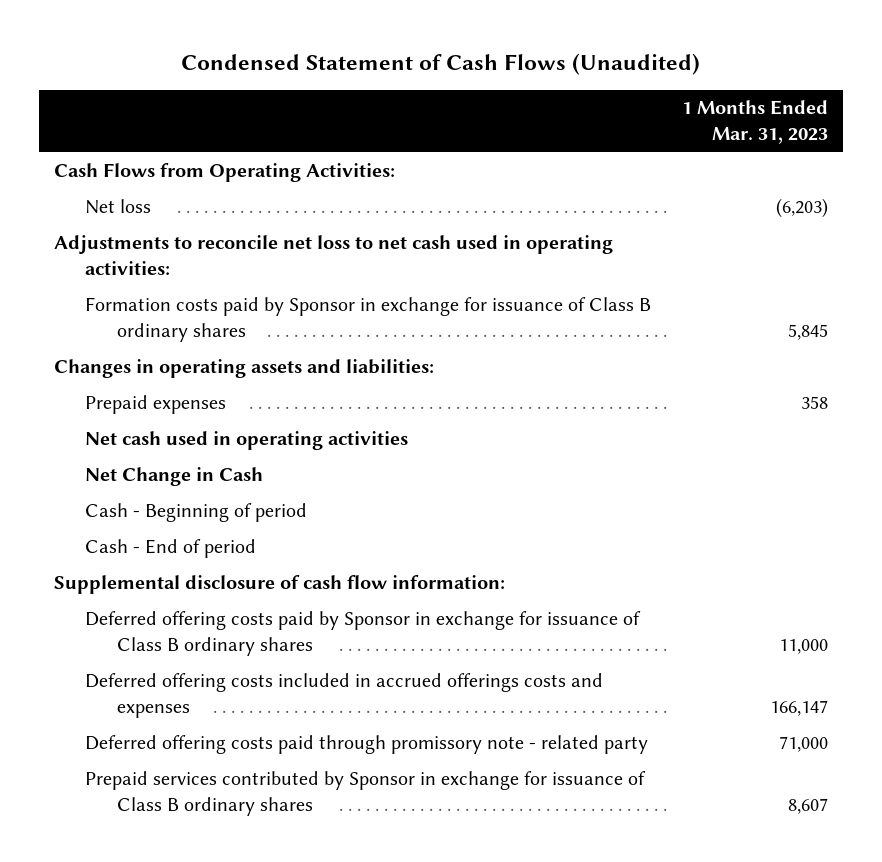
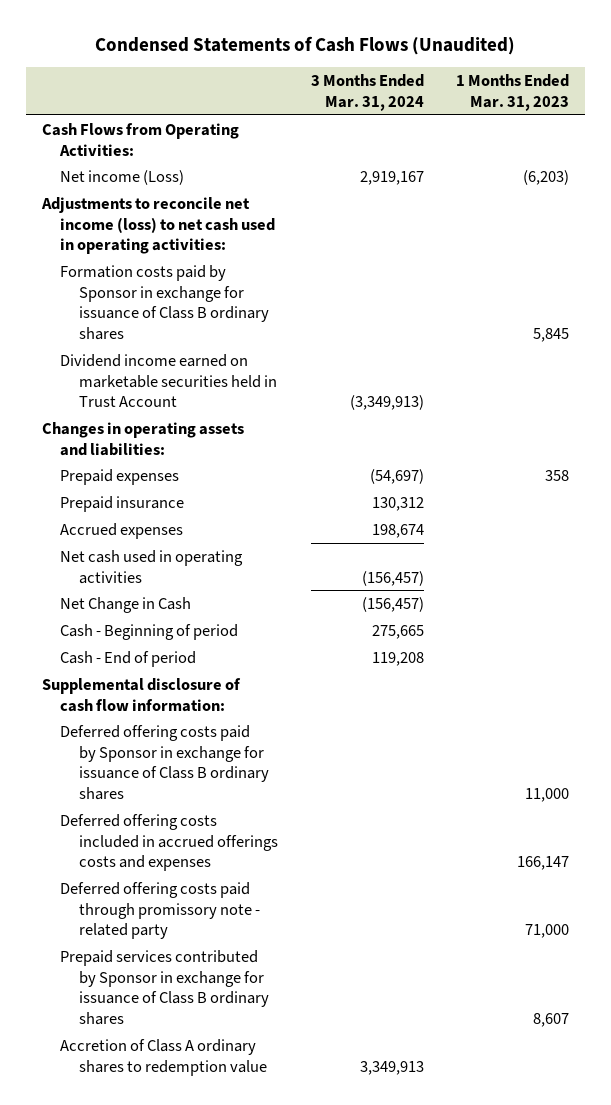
[181,53,701,76] Condensed Statement of Cash Flows (Unaudited) -> [95,36,516,56] Condensed Statements of Cash Flows (Unaudited)
none -> [310,74,424,112] 3 Months Ended Mar. 31, 2024
[85,199,152,215] Net loss -> [60,169,185,185] Net income (Loss)
[54,235,614,276] Adjustments to reconcile net loss to net cash used in operating activities: -> [40,196,276,255] Adjustments to reconcile net income (loss) to net cash used in operating activities:
none -> [60,353,278,408] Dividend income earned on marketable securities held in Trust Account
none -> [60,495,185,512] Prepaid insurance
none -> [60,522,184,539] Accrued expenses
none -> [60,1038,268,1076] Accretion of Class A ordinary shares to redemption value

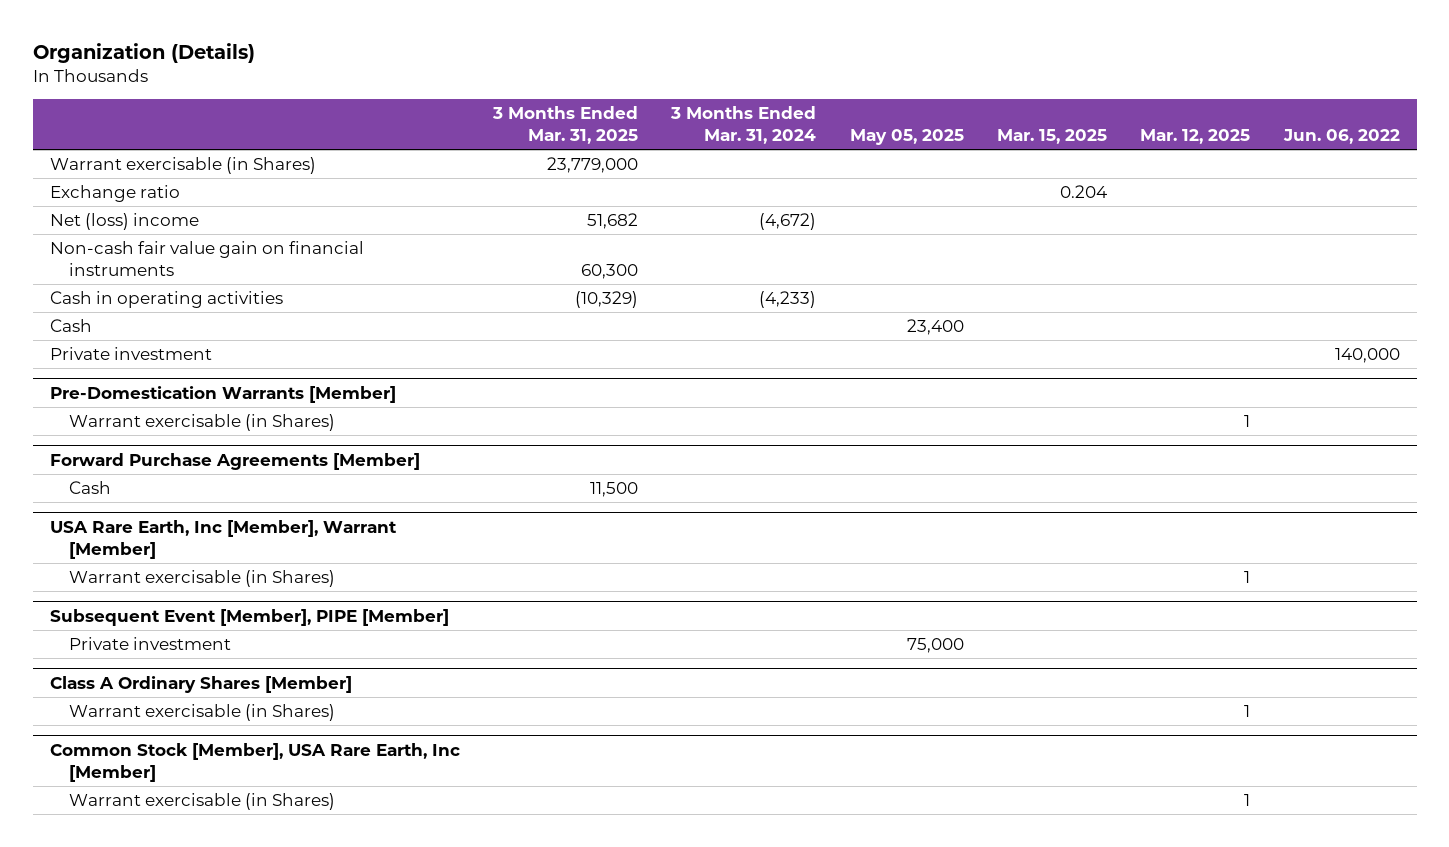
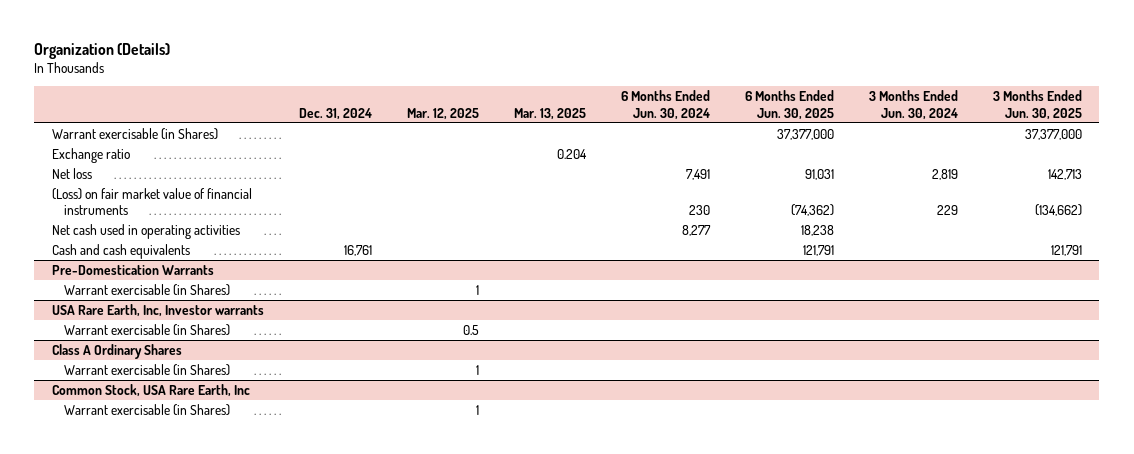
[492,106,639,145] 3 Months Ended Mar. 31, 2025 -> none
[670,106,817,145] 3 Months Ended Mar. 31, 2024 -> none
[849,129,964,146] May 05, 2025 -> none
[997,129,1108,145] Mar. 15, 2025 -> none
[1282,129,1400,145] Jun. 06, 2022 -> none
none -> [298,107,372,120] Dec. 31, 2024
none -> [513,107,586,120] Mar. 13, 2025
none -> [620,90,710,120] 6 Months Ended Jun. 30, 2024
none -> [744,90,834,120] 6 Months Ended Jun. 30, 2025
none -> [868,90,958,120] 3 Months Ended Jun. 30, 2024
none -> [992,90,1082,120] 3 Months Ended Jun. 30, 2025
[49,241,364,276] Non-cash fair value gain on financial instruments -> none
[49,319,92,333] Cash -> none
[49,347,212,361] Private investment -> none
[49,213,199,231] Net (loss) income -> [51,167,92,179] Net loss
none -> [51,187,252,216] (Loss) on fair market value of financial instruments
[49,291,283,309] Cash in operating activities -> [51,223,240,239] Net cash used in operating activities
none -> [51,243,190,259] Cash and cash equivalents
[49,385,396,403] Pre-Domestication Warrants [Member] -> [51,264,214,275] Pre-Domestication Warrants
[49,452,420,470] Forward Purchase Agreements [Member] -> none
[69,481,112,495] Cash -> none
[49,608,449,626] Subsequent Event [Member], PIPE [Member] -> none
[69,637,232,651] Private investment -> none
[49,519,397,559] USA Rare Earth, Inc [Member], Warrant [Member] -> [51,303,264,317] USA Rare Earth, Inc, Investor warrants
[1244,571,1251,584] 1 -> [462,324,479,335] 0.5
[49,675,352,693] Class A Ordinary Shares [Member] -> [51,343,182,359] Class A Ordinary Shares
[49,742,460,782] Common Stock [Member], USA Rare Earth, Inc [Member] -> [51,383,250,397] Common Stock, USA Rare Earth, Inc

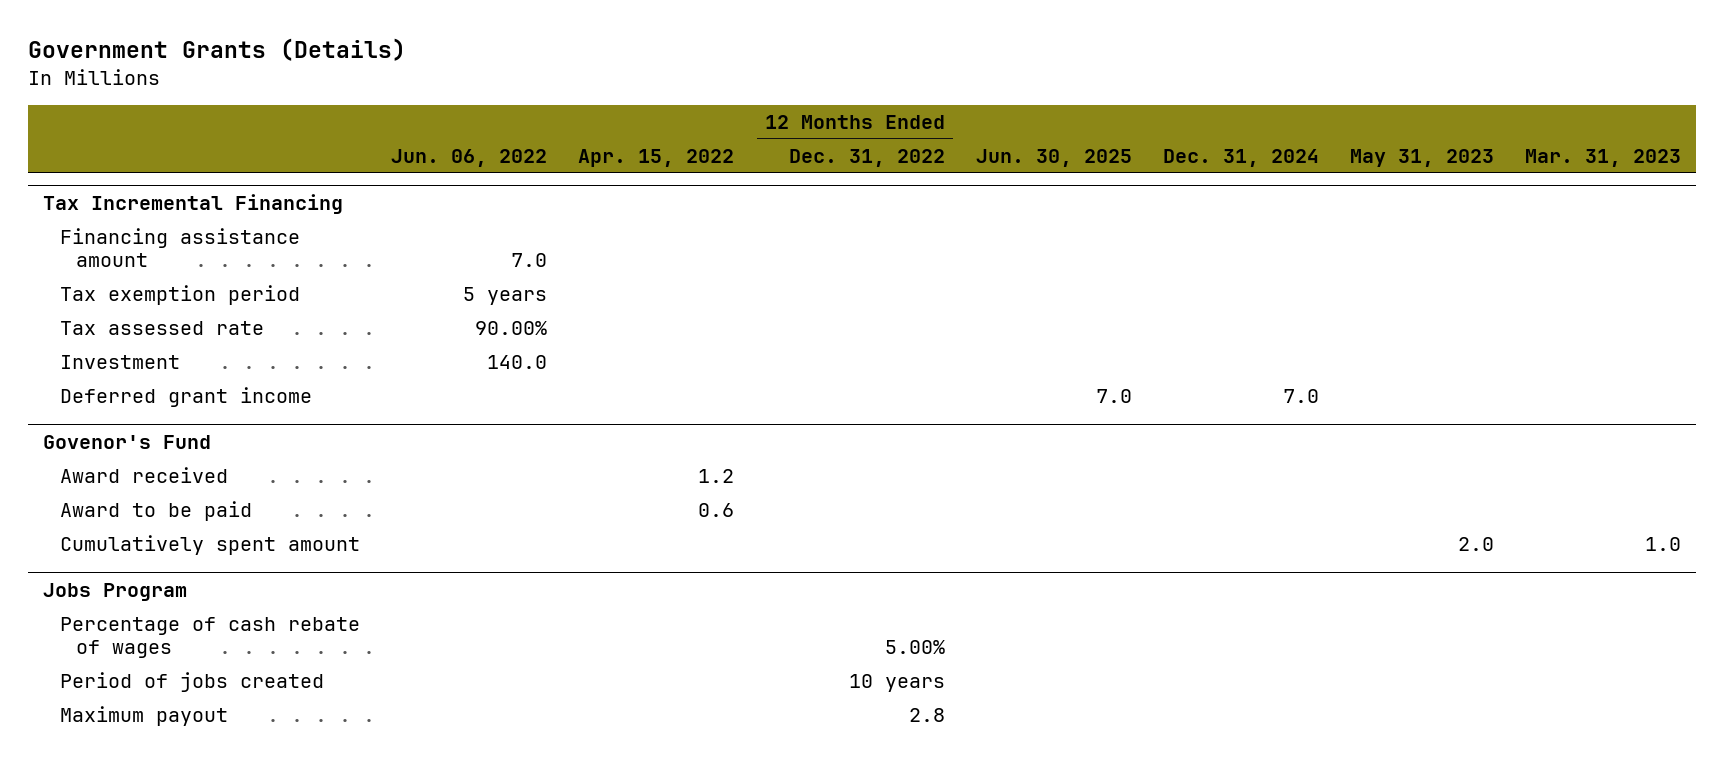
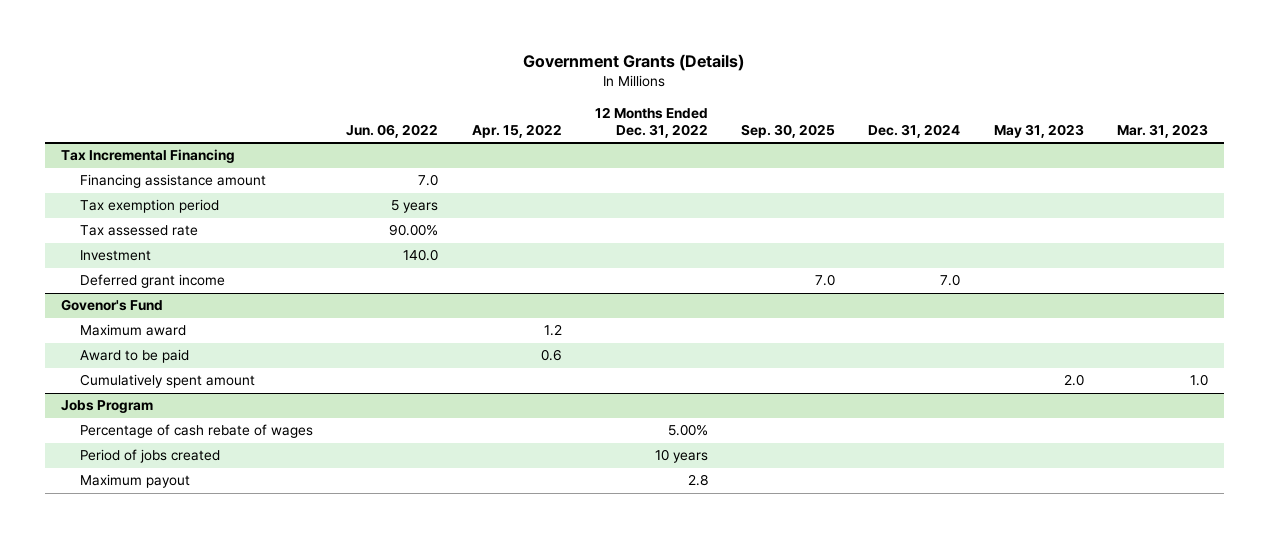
[975,149,1132,168] Jun. 30, 2025 -> none
none -> [741,123,836,138] Sep. 30, 2025
[59,467,228,484] Award received -> [80,324,187,337] Maximum award

